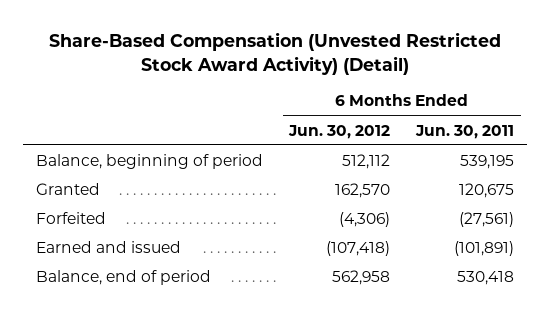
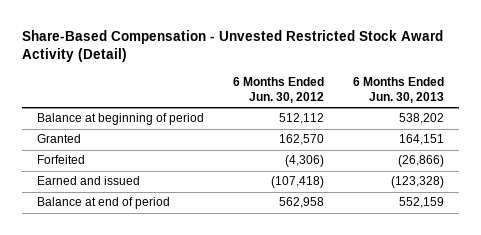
[49,32,502,76] Share-Based Compensation (Unvested Restricted Stock Award Activity) (Detail) -> [22,29,444,63] Share-Based Compensation - Unvested Restricted Stock Award Activity (Detail)
[415,124,515,139] Jun. 30, 2011 -> none
none -> [353,76,445,104] 6 Months Ended Jun. 30, 2013
[36,154,264,170] Balance, beginning of period -> [36,113,204,126] Balance at beginning of period
[36,270,212,286] Balance, end of period -> [36,197,170,210] Balance at end of period

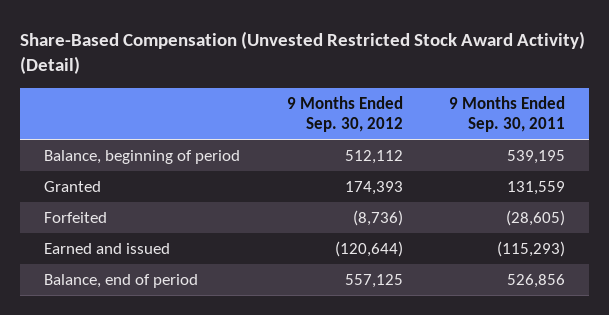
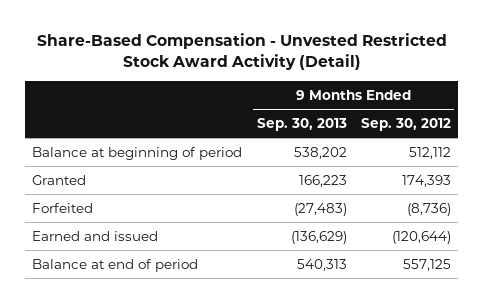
[20,30,586,75] Share-Based Compensation (Unvested Restricted Stock Award Activity) (Detail) -> [36,33,447,71] Share-Based Compensation - Unvested Restricted Stock Award Activity (Detail)
[449,95,566,133] 9 Months Ended Sep. 30, 2011 -> none
none -> [256,117,347,131] Sep. 30, 2013
[43,149,240,164] Balance, beginning of period -> [32,146,243,160] Balance at beginning of period
[43,273,198,288] Balance, end of period -> [32,258,199,272] Balance at end of period

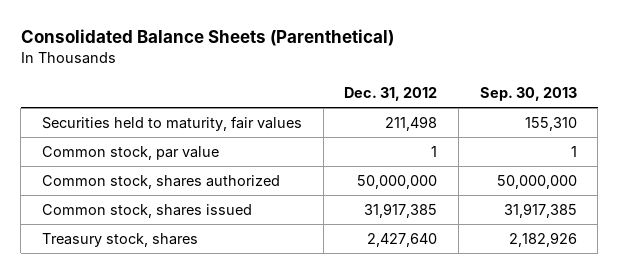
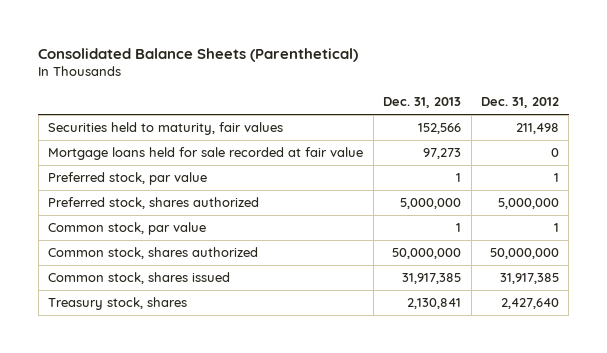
[479,86,577,101] Sep. 30, 2013 -> none
none -> [383,97,462,109] Dec. 31, 2013
none -> [48,146,364,160] Mortgage loans held for sale recorded at fair value
none -> [48,171,208,185] Preferred stock, par value
none -> [48,196,260,209] Preferred stock, shares authorized

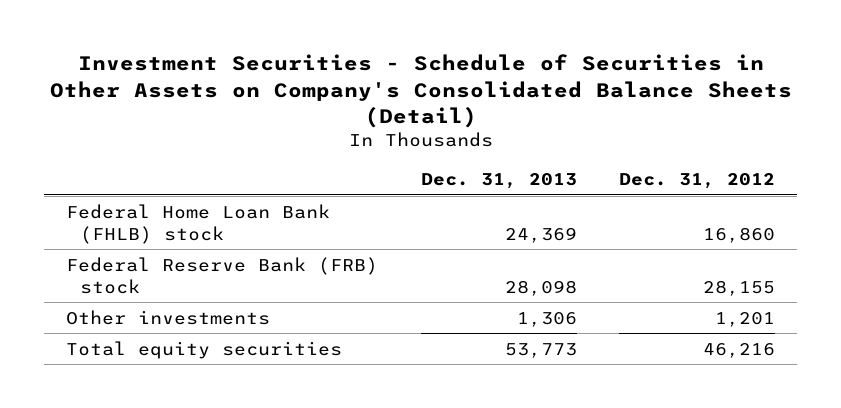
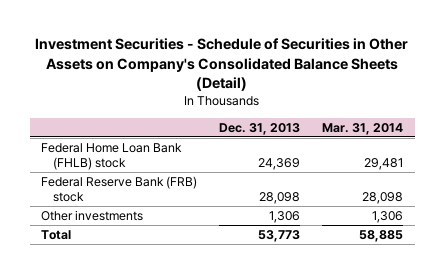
[619,172,776,189] Dec. 31, 2012 -> none
none -> [322,123,404,136] Mar. 31, 2014
[65,340,342,359] Total equity securities -> [40,229,71,240] Total

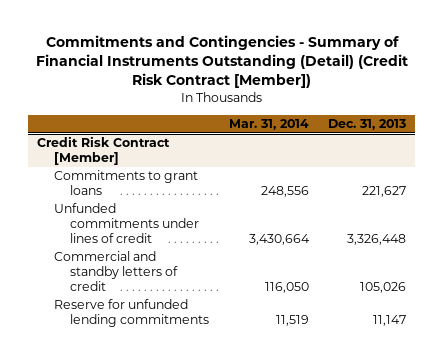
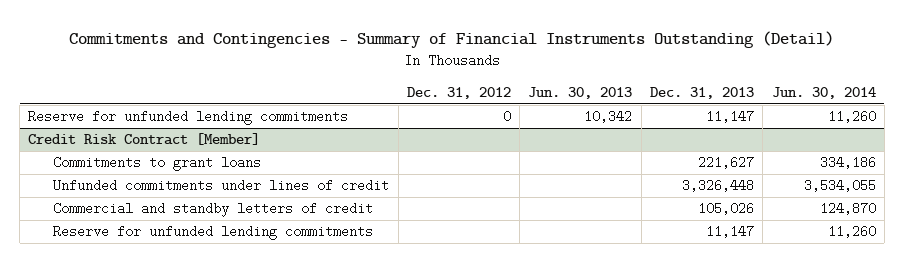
[35,35,408,89] Commitments and Contingencies - Summary of Financial Instruments Outstanding (Detail) (Credit Risk Contract [Member]) -> [69,31,835,49] Commitments and Contingencies - Summary of Financial Instruments Outstanding (Detail)
[228,119,309,131] Mar. 31, 2014 -> none
none -> [406,87,511,100] Dec. 31, 2012
none -> [528,87,633,100] Jun. 30, 2013
none -> [771,87,876,100] Jun. 30, 2014
none -> [28,110,349,126] Reserve for unfunded lending commitments

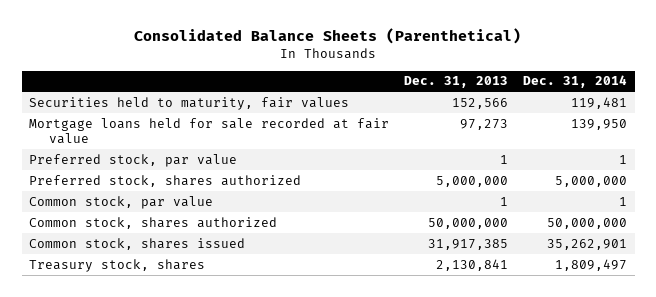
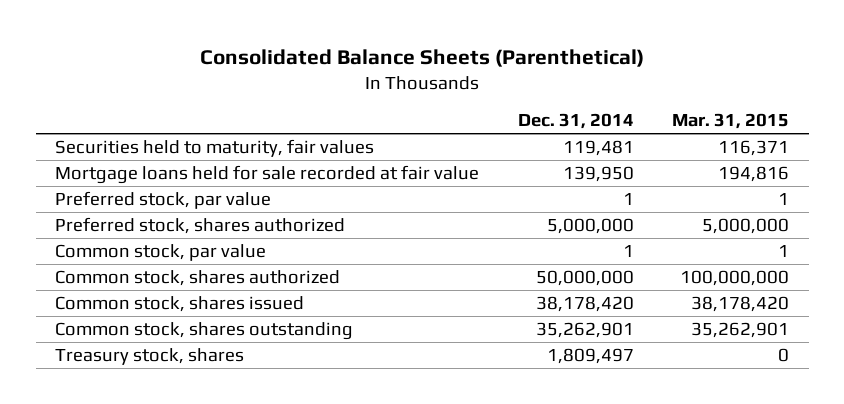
[404,76,509,89] Dec. 31, 2013 -> none
none -> [672,113,790,130] Mar. 31, 2015
[547,238,628,250] 35,262,901 -> [535,296,634,313] 38,178,420
none -> [54,322,353,341] Common stock, shares outstanding

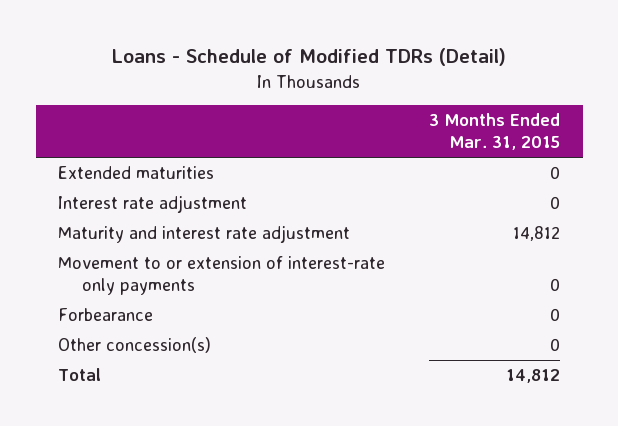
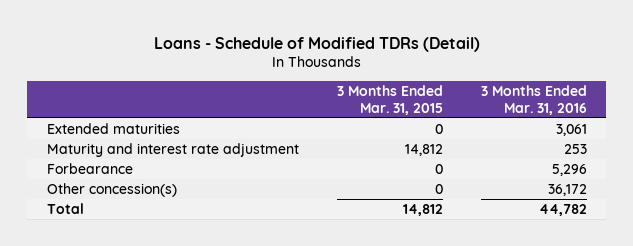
none -> [480,85,587,115] 3 Months Ended Mar. 31, 2016
[57,194,247,213] Interest rate adjustment -> none
[57,255,385,295] Movement to or extension of interest-rate only payments -> none

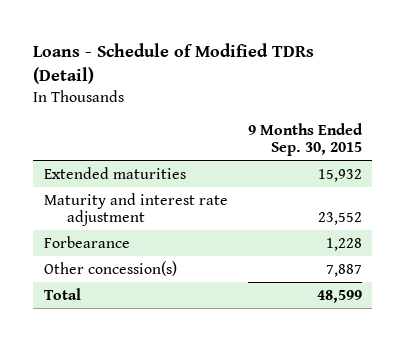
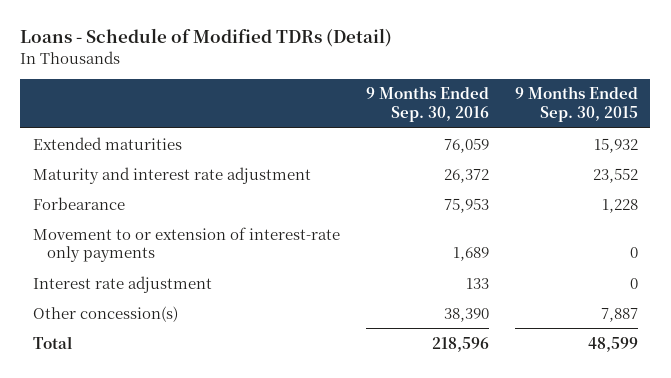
none -> [365,86,489,122] 9 Months Ended Sep. 30, 2016
none -> [33,226,341,263] Movement to or extension of interest-rate only payments
none -> [33,275,213,293] Interest rate adjustment

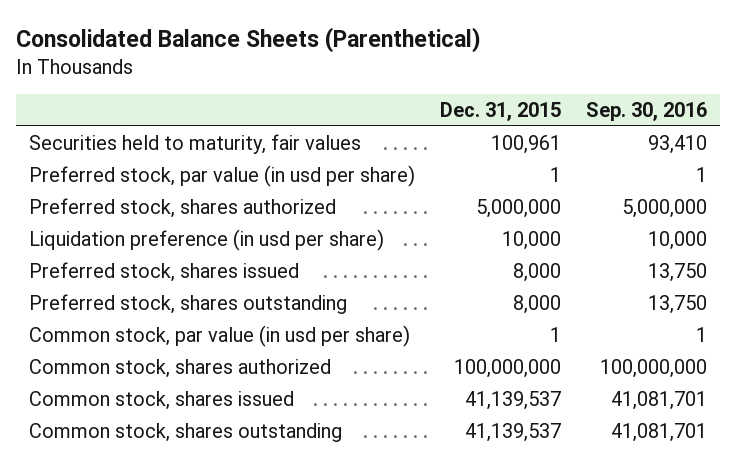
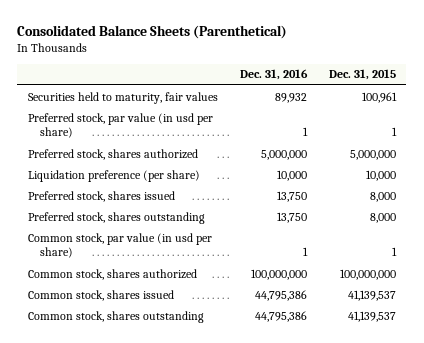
[586,102,708,122] Sep. 30, 2016 -> none
none -> [239,69,308,81] Dec. 31, 2016
[28,228,384,251] Liquidation preference (in usd per share) -> [28,169,201,182] Liquidation preference (per share)

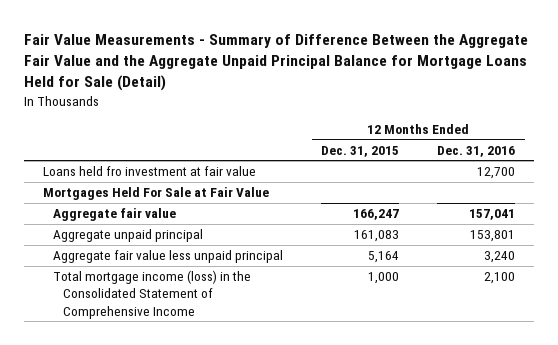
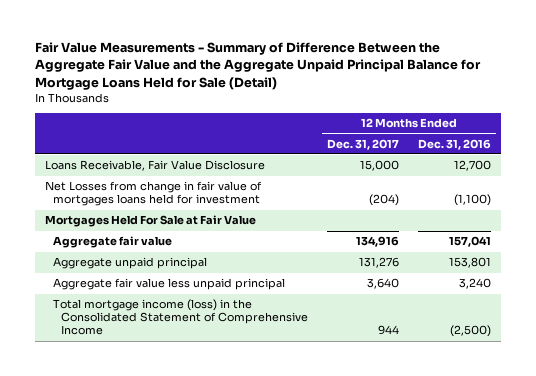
[321,145,400,157] Dec. 31, 2015 -> none
none -> [326,138,399,150] Dec. 31, 2017
[42,166,256,177] Loans held fro investment at fair value -> [44,160,265,172] Loans Receivable, Fair Value Disclosure
none -> [44,181,262,207] Net Losses from change in fair value of mortgages loans held for investment
[484,272,516,285] 2,100 -> [450,325,492,338] (2,500)

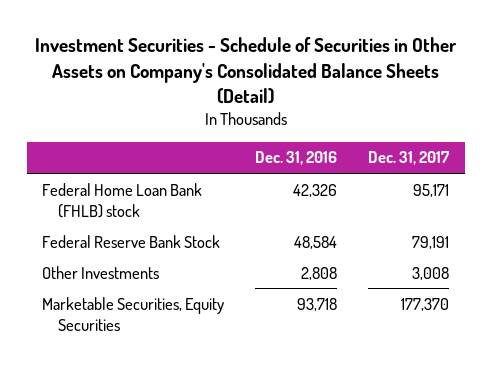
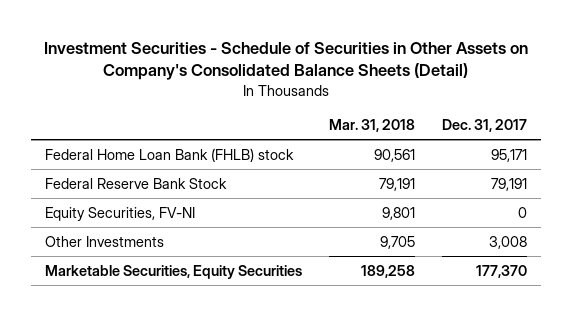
[255,151,338,166] Dec. 31, 2016 -> none
none -> [329,119,416,133] Mar. 31, 2018
none -> [44,206,195,221] Equity Securities, FV-NI

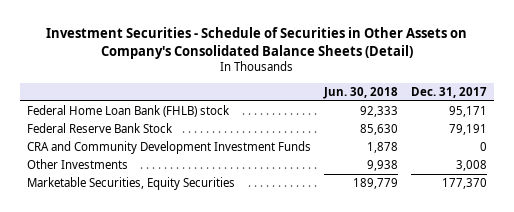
[329,119,416,133] Mar. 31, 2018 -> none
none -> [322,86,398,99] Jun. 30, 2018
[44,206,195,221] Equity Securities, FV-NI -> [26,141,311,155] CRA and Community Development Investment Funds

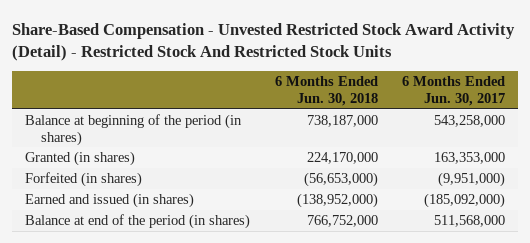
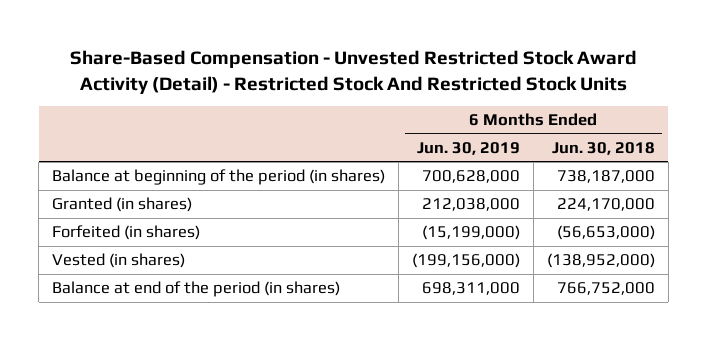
[402,76,506,107] 6 Months Ended Jun. 30, 2017 -> none
none -> [417,141,521,155] Jun. 30, 2019
[24,192,194,208] Earned and issued (in shares) -> [52,253,186,269] Vested (in shares)

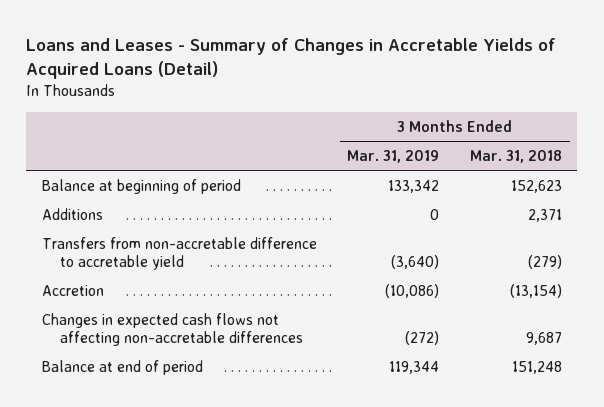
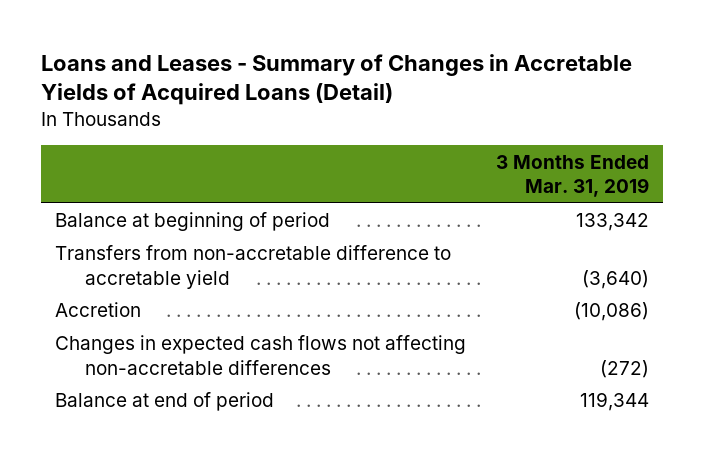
[469,150,562,164] Mar. 31, 2018 -> none
[41,207,103,220] Additions -> none

